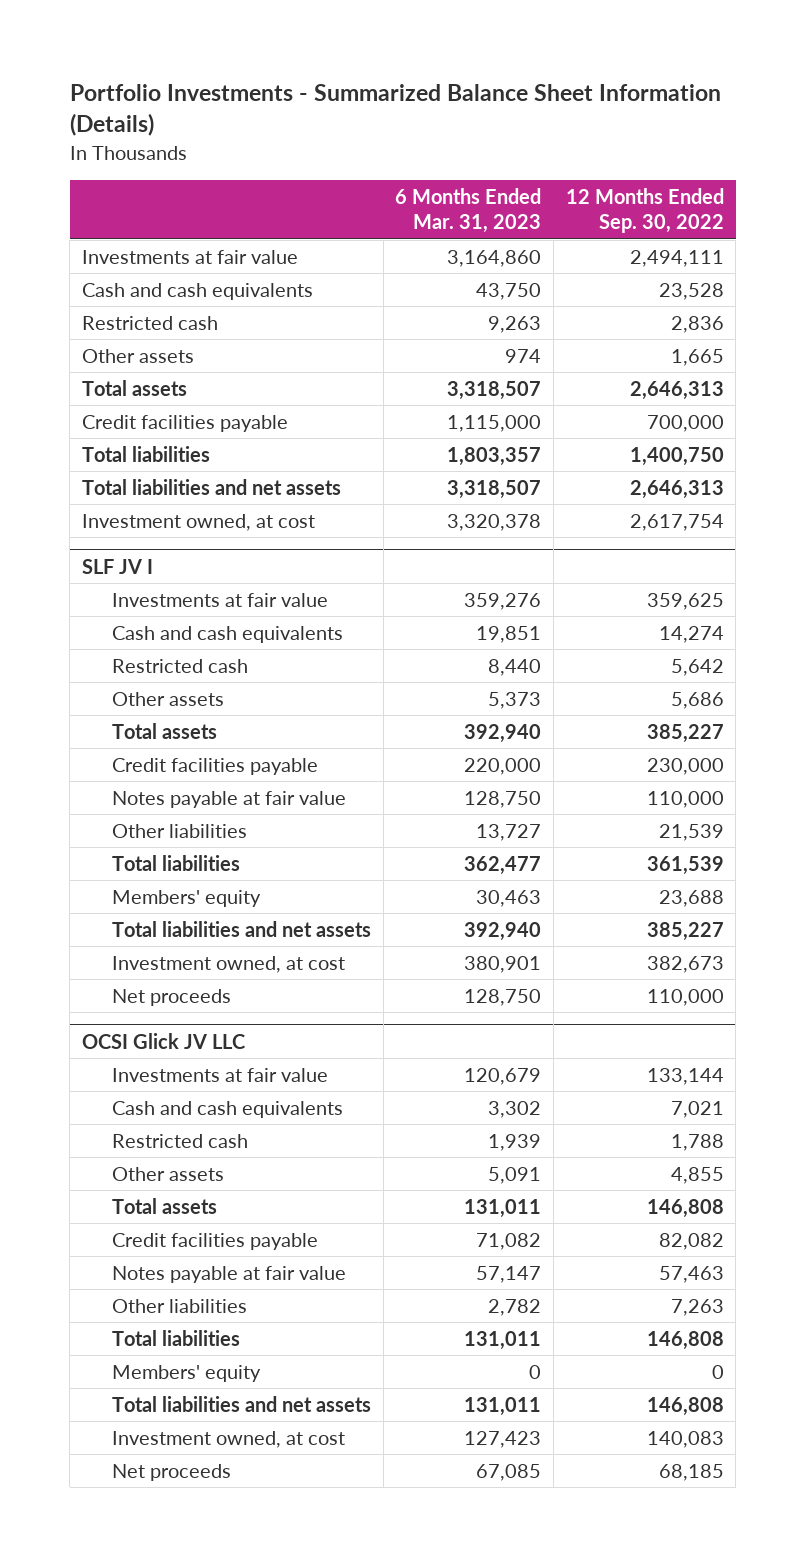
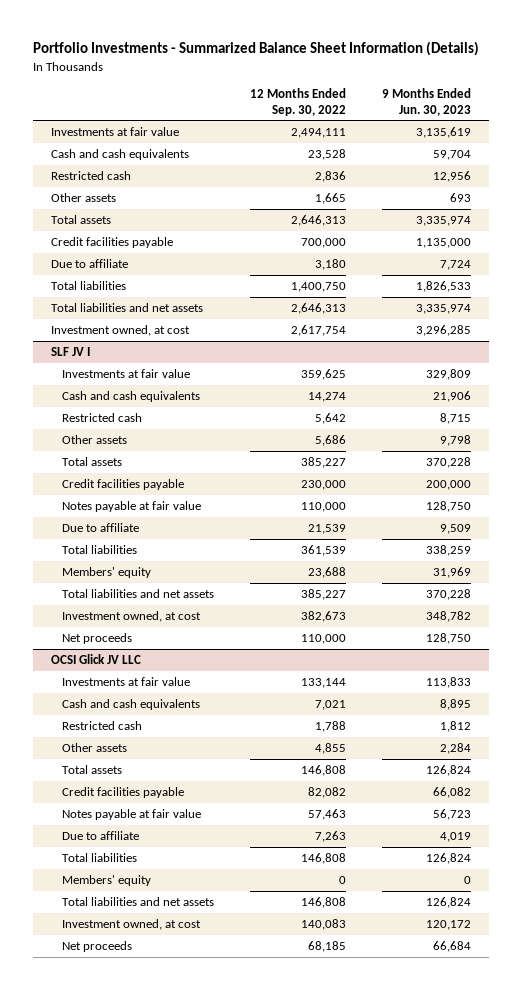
[395,187,542,234] 6 Months Ended Mar. 31, 2023 -> none
none -> [381,88,471,116] 9 Months Ended Jun. 30, 2023
none -> [51,258,129,268] Due to affiliate
[112,823,248,838] Other liabilities -> [61,522,139,532] Due to affiliate
[112,1298,248,1313] Other liabilities -> [61,830,139,840] Due to affiliate

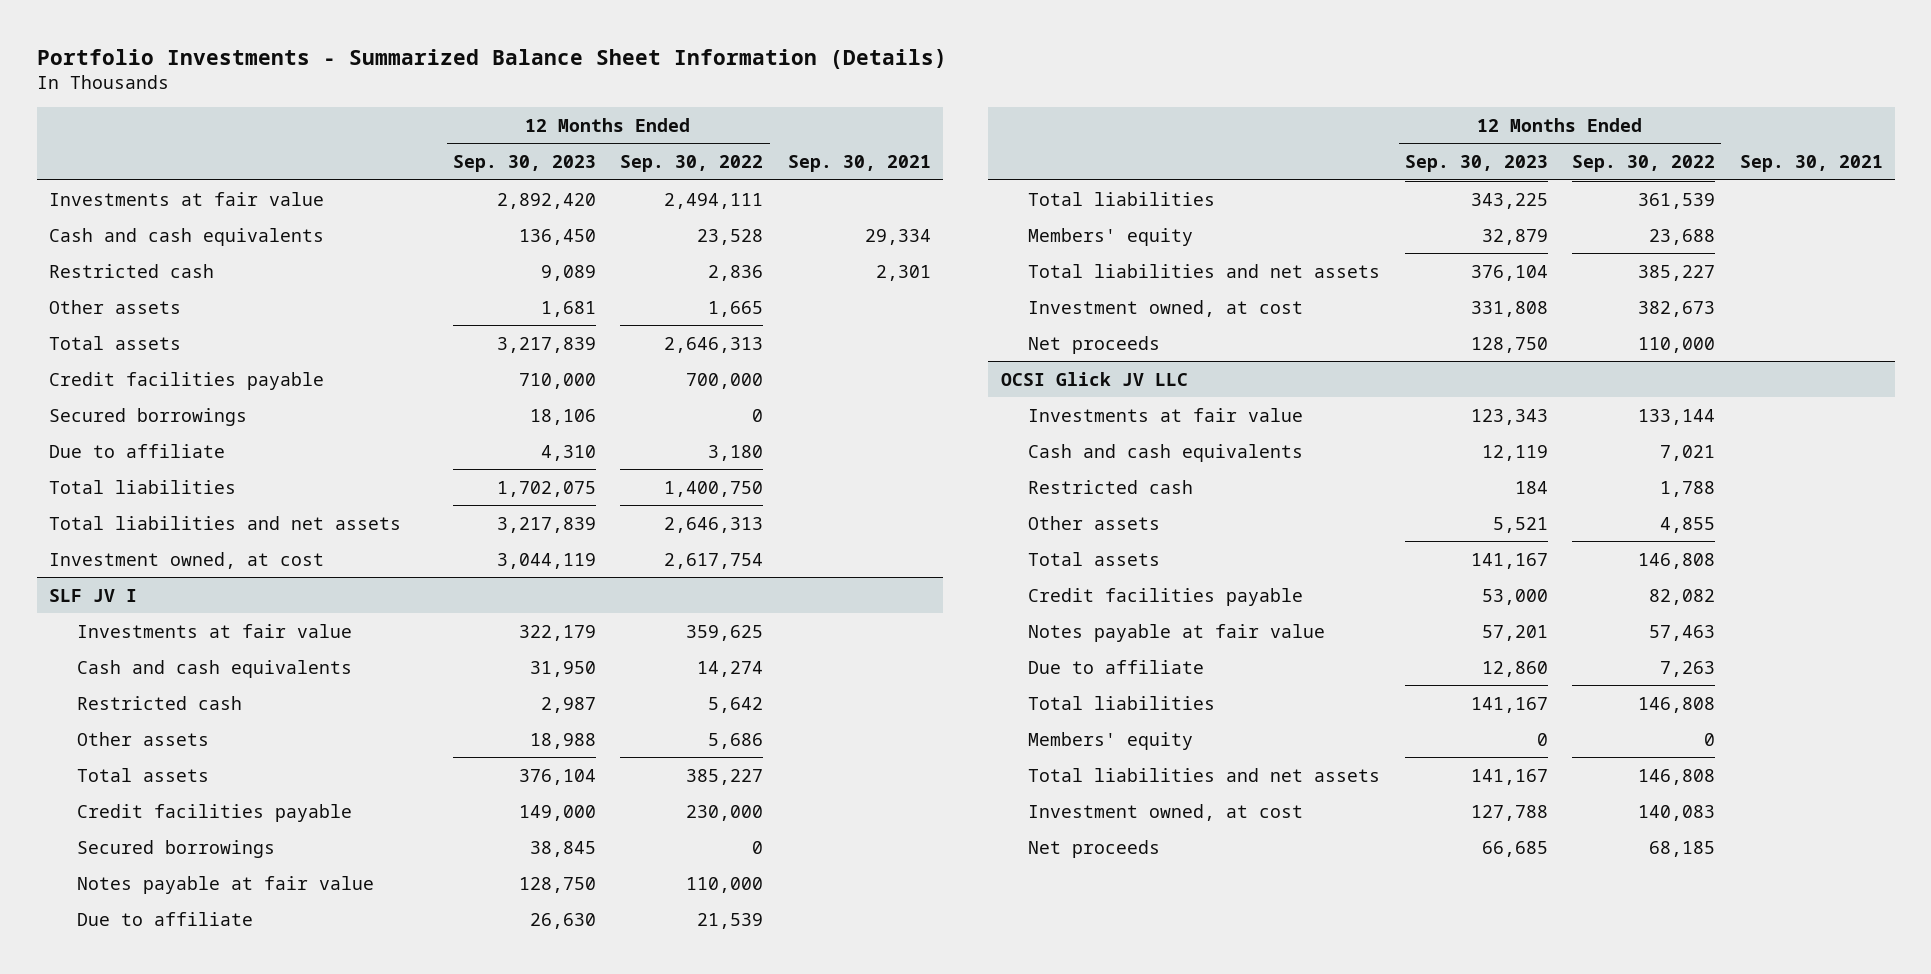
[381,88,471,116] 9 Months Ended Jun. 30, 2023 -> none
none -> [453,155,597,173] Sep. 30, 2023
none -> [787,155,931,173] Sep. 30, 2021
none -> [48,407,247,426] Secured borrowings
none -> [76,839,275,858] Secured borrowings

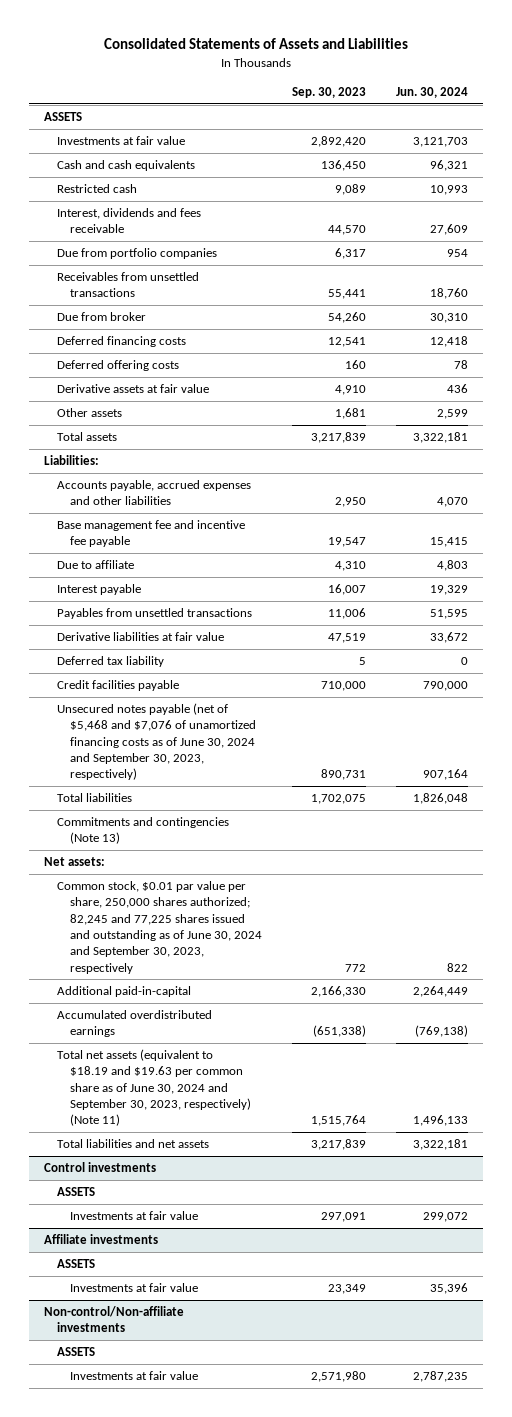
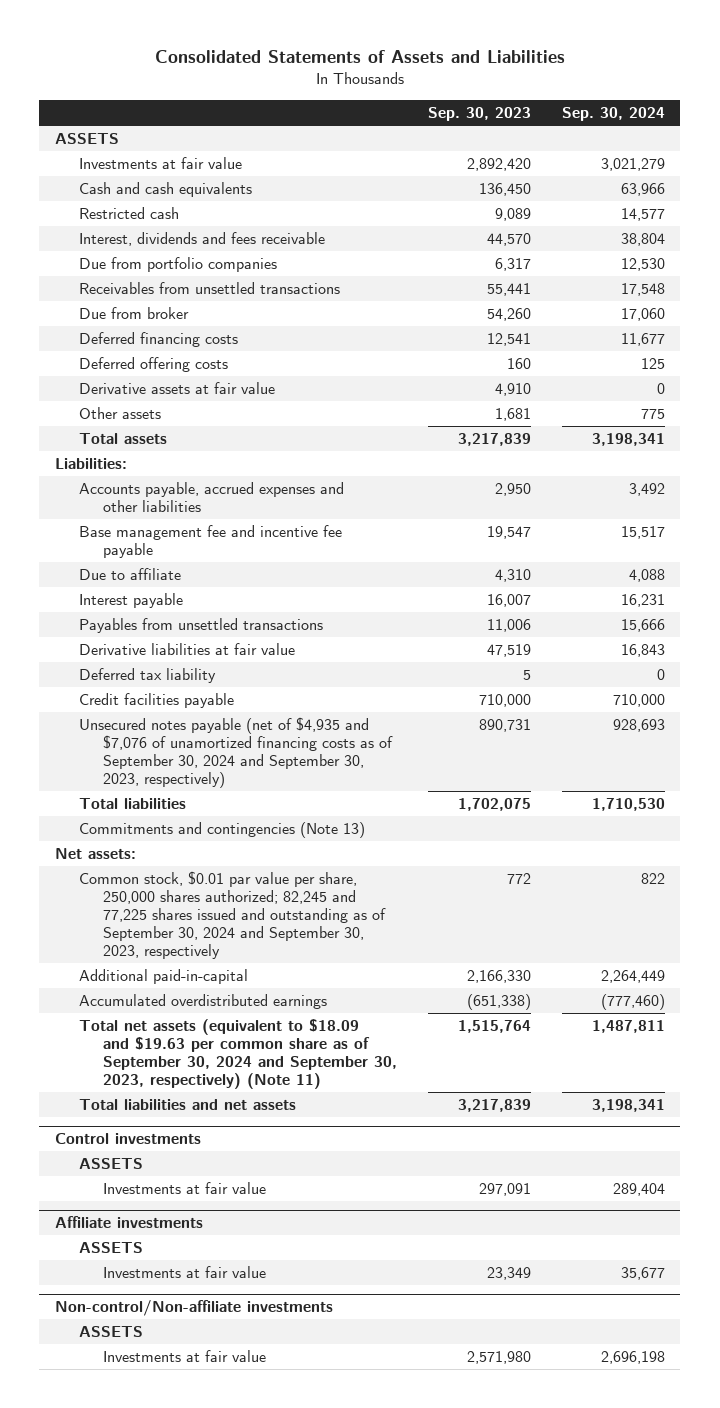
[396,86,469,98] Jun. 30, 2024 -> none
none -> [561,107,665,122] Sep. 30, 2024
[56,703,257,781] Unsecured notes payable (net of $5,468 and $7,076 of unamortized financing costs as of June 30, 2024 and September 30, 2023, respectively) -> [78,717,393,789] Unsecured notes payable (net of $4,935 and $7,076 of unamortized financing costs as of September 30, 2024 and September 30, 2023, respectively)
[56,881,263,974] Common stock, $0.01 par value per share, 250,000 shares authorized; 82,245 and 77,225 shares issued and outstanding as of June 30, 2024 and September 30, 2023, respectively -> [78,871,386,960] Common stock, $0.01 par value per share, 250,000 shares authorized; 82,245 and 77,225 shares issued and outstanding as of September 30, 2024 and September 30, 2023, respectively
[56,1049,252,1127] Total net assets (equivalent to $18.19 and $19.63 per common share as of June 30, 2024 and September 30, 2023, respectively) (Note 11) -> [78,1019,397,1090] Total net assets (equivalent to $18.09 and $19.63 per common share as of September 30, 2024 and September 30, 2023, respectively) (Note 11)

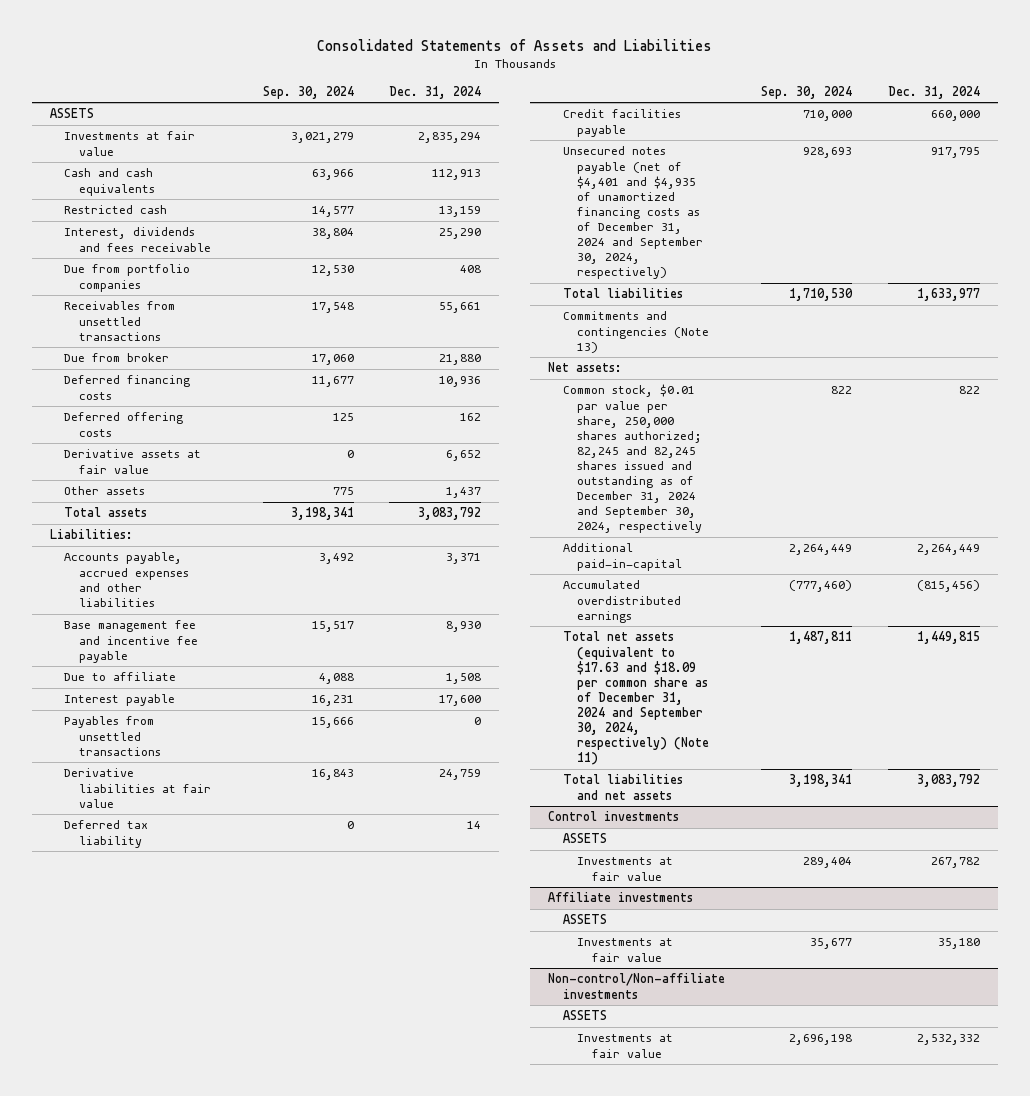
[427,107,531,122] Sep. 30, 2023 -> none
none -> [389,85,482,99] Dec. 31, 2024
[78,717,393,789] Unsecured notes payable (net of $4,935 and $7,076 of unamortized financing costs as of September 30, 2024 and September 30, 2023, respectively) -> [562,146,704,280] Unsecured notes payable (net of $4,401 and $4,935 of unamortized financing costs as of December 31, 2024 and September 30, 2024, respectively)
[78,871,386,960] Common stock, $0.01 par value per share, 250,000 shares authorized; 82,245 and 77,225 shares issued and outstanding as of September 30, 2024 and September 30, 2023, respectively -> [562,384,703,534] Common stock, $0.01 par value per share, 250,000 shares authorized; 82,245 and 82,245 shares issued and outstanding as of December 31, 2024 and September 30, 2024, respectively
[78,1019,397,1090] Total net assets (equivalent to $18.09 and $19.63 per common share as of September 30, 2024 and September 30, 2023, respectively) (Note 11) -> [562,631,710,766] Total net assets (equivalent to $17.63 and $18.09 per common share as of December 31, 2024 and September 30, 2024, respectively) (Note 11)

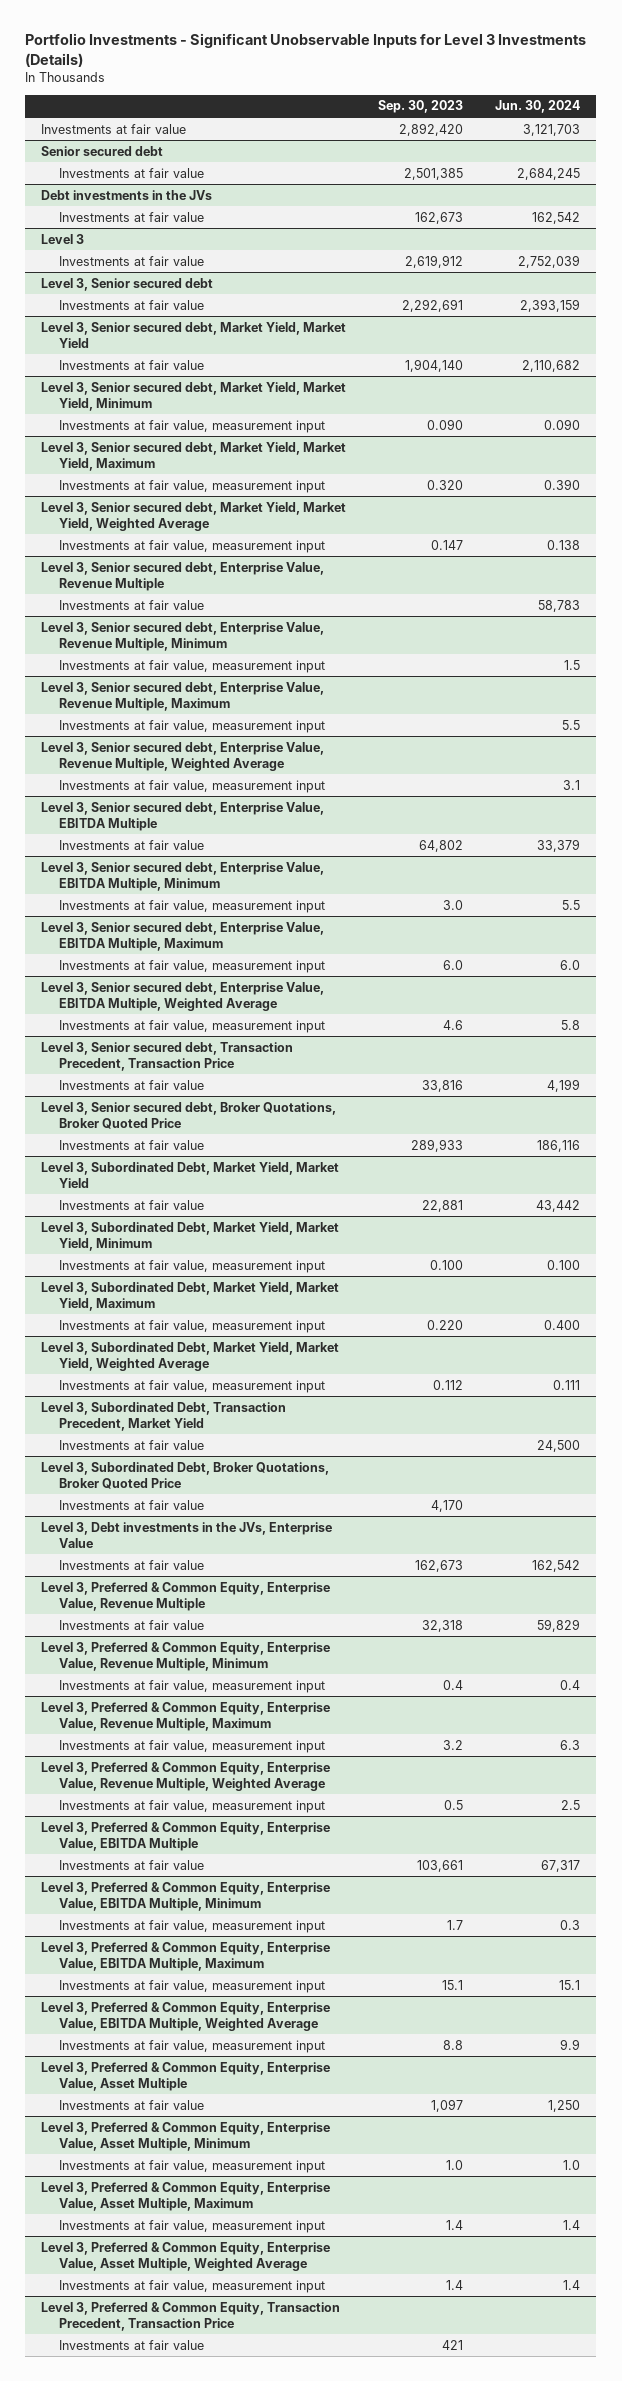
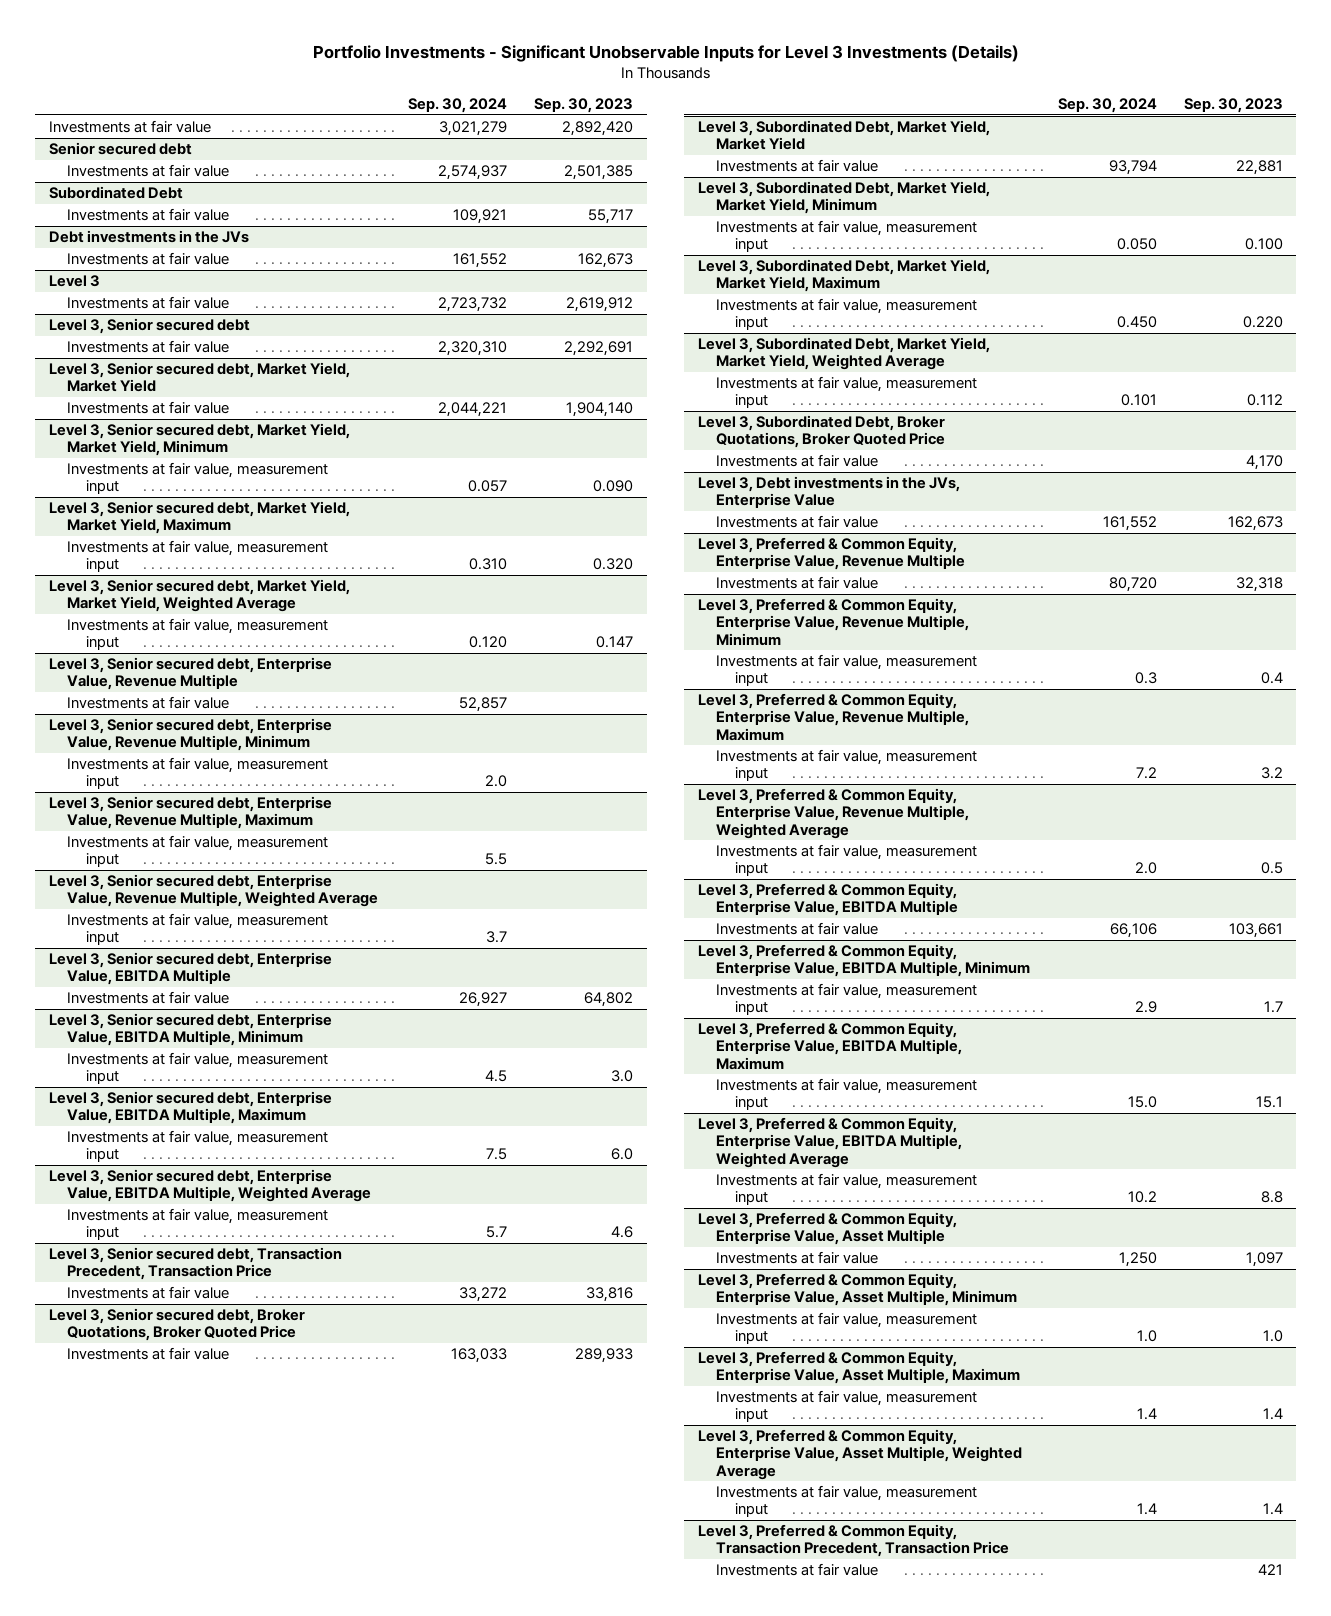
[495,100,581,114] Jun. 30, 2024 -> none
none -> [408,98,508,114] Sep. 30, 2024
none -> [48,186,183,200] Subordinated Debt
none -> [67,208,230,222] Investments at fair value
[41,1401,287,1431] Level 3, Subordinated Debt, Transaction Precedent, Market Yield -> none
[58,1439,204,1450] Investments at fair value -> none

